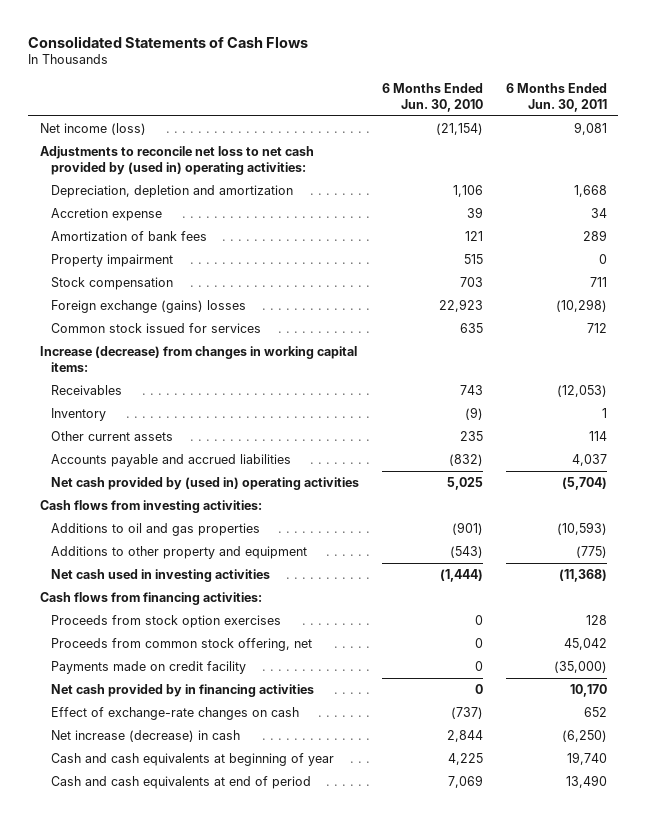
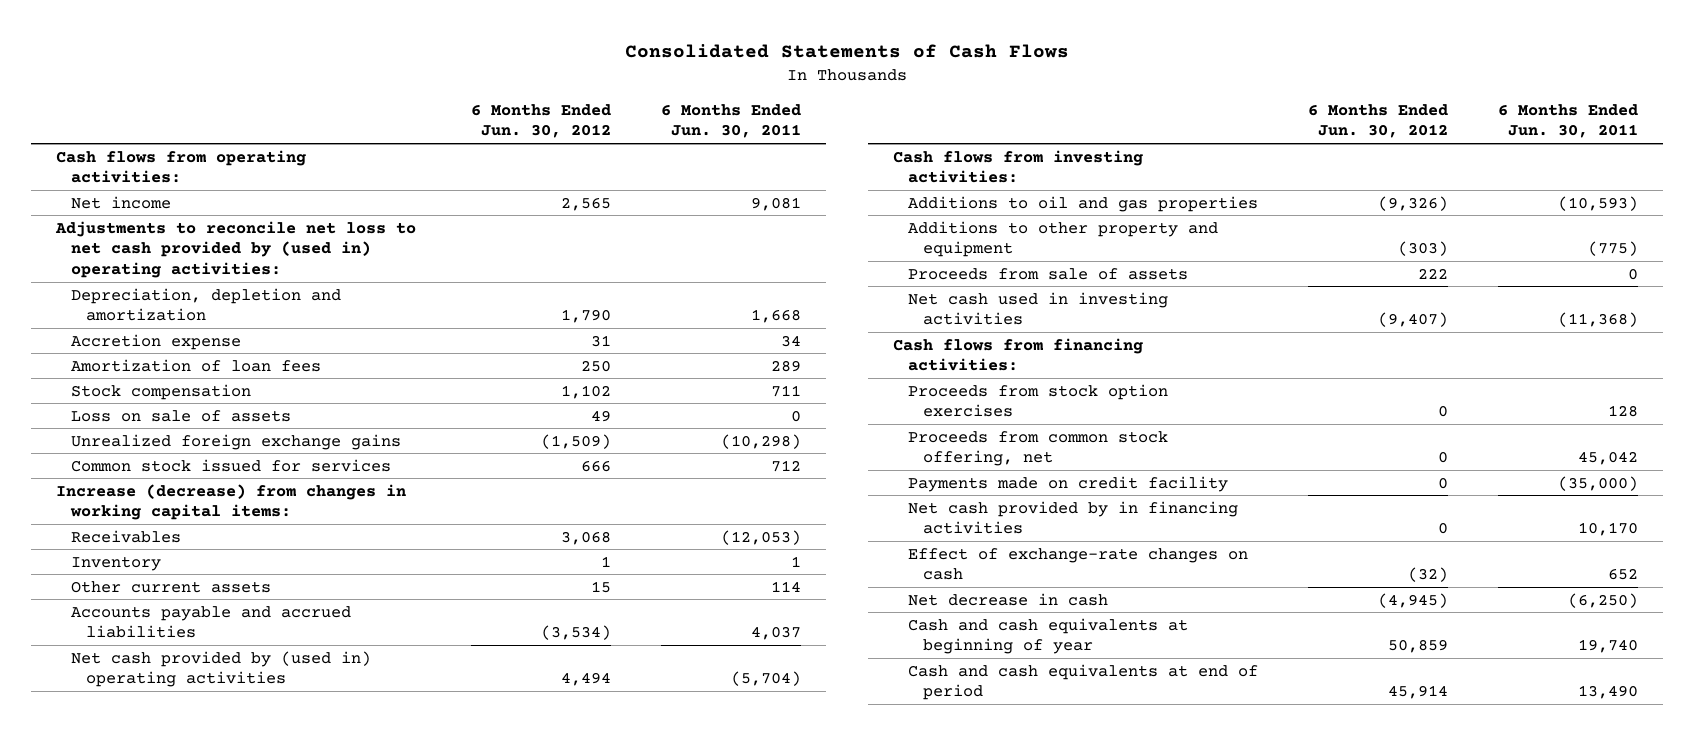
[381,82,483,113] 6 Months Ended Jun. 30, 2010 -> none
none -> [471,103,612,139] 6 Months Ended Jun. 30, 2012
none -> [56,149,307,184] Cash flows from operating activities:
[39,122,146,135] Net income (loss) -> [71,195,172,209] Net income
[50,253,173,267] Property impairment -> none
[50,230,207,241] Amortization of bank fees -> [71,358,322,372] Amortization of loan fees
none -> [71,409,292,422] Loss on sale of assets
[50,299,246,313] Foreign exchange (gains) losses -> [71,433,402,450] Unrealized foreign exchange gains
none -> [907,267,1188,280] Proceeds from sale of assets
[50,729,240,742] Net increase (decrease) in cash -> [907,592,1108,606] Net decrease in cash

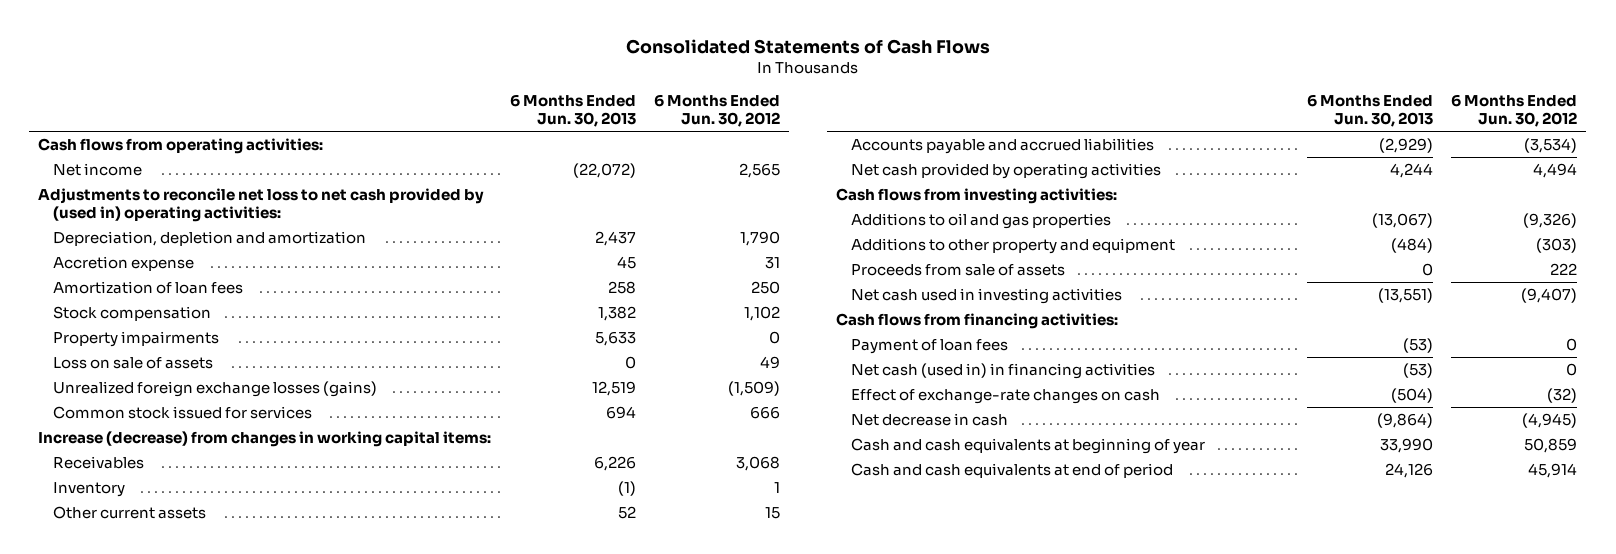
[660,103,801,139] 6 Months Ended Jun. 30, 2011 -> none
none -> [509,94,636,128] 6 Months Ended Jun. 30, 2013
none -> [53,330,220,347] Property impairments
[71,433,402,450] Unrealized foreign exchange gains -> [53,380,378,397] Unrealized foreign exchange losses (gains)
[71,650,372,688] Net cash provided by (used in) operating activities -> [850,162,1161,179] Net cash provided by operating activities
[907,383,1168,418] Proceeds from stock option exercises -> none
[907,430,1168,467] Proceeds from common stock offering, net -> none
[907,475,1228,492] Payments made on credit facility -> none
none -> [850,338,1008,354] Payment of loan fees
[907,500,1238,535] Net cash provided by in financing activities -> [850,362,1155,379] Net cash (used in) in financing activities

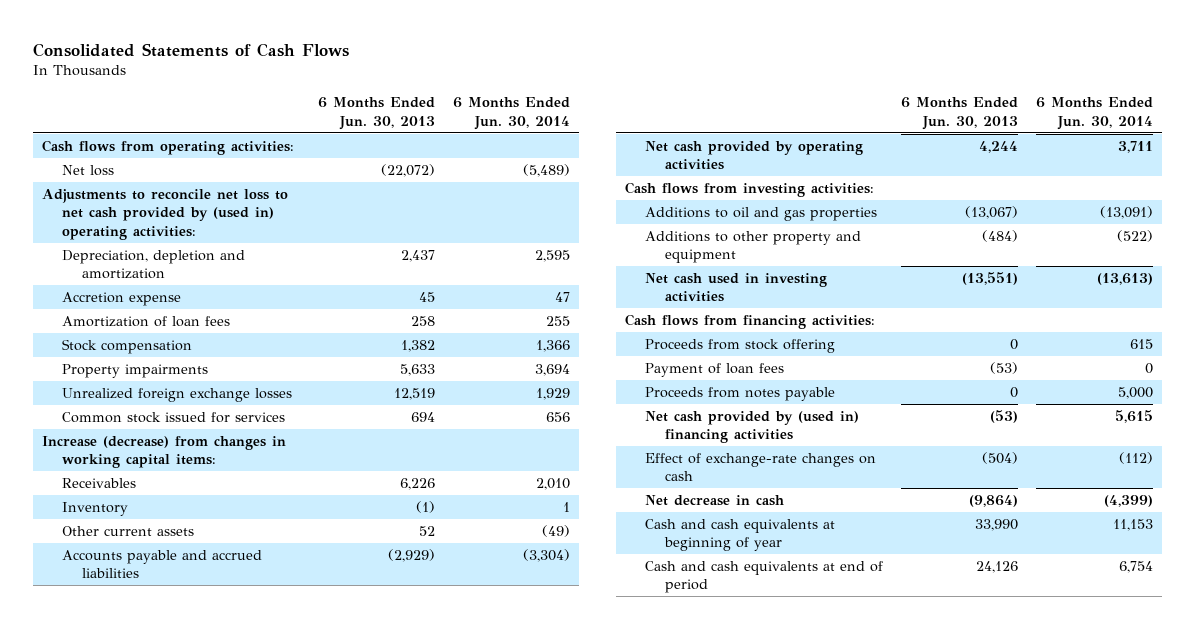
[653,94,780,128] 6 Months Ended Jun. 30, 2012 -> none
none -> [453,97,571,130] 6 Months Ended Jun. 30, 2014
[53,162,143,176] Net income -> [62,165,115,177] Net loss
[53,356,214,369] Loss on sale of assets -> none
[53,380,378,397] Unrealized foreign exchange losses (gains) -> [62,388,293,403] Unrealized foreign exchange losses
[850,263,1065,276] Proceeds from sale of assets -> none
none -> [644,339,835,354] Proceeds from stock offering
none -> [644,387,835,402] Proceeds from notes payable
[850,362,1155,379] Net cash (used in) in financing activities -> [644,411,859,444] Net cash provided by (used in) financing activities

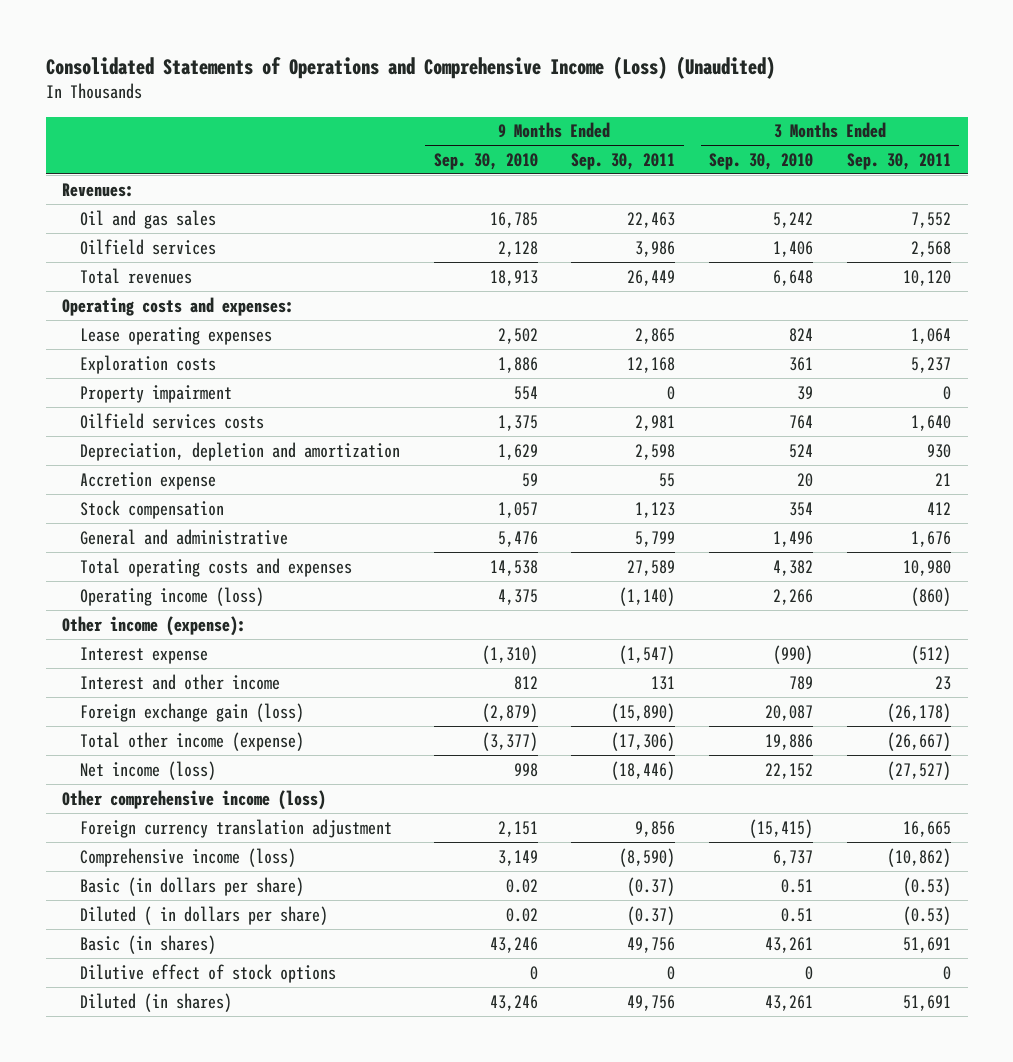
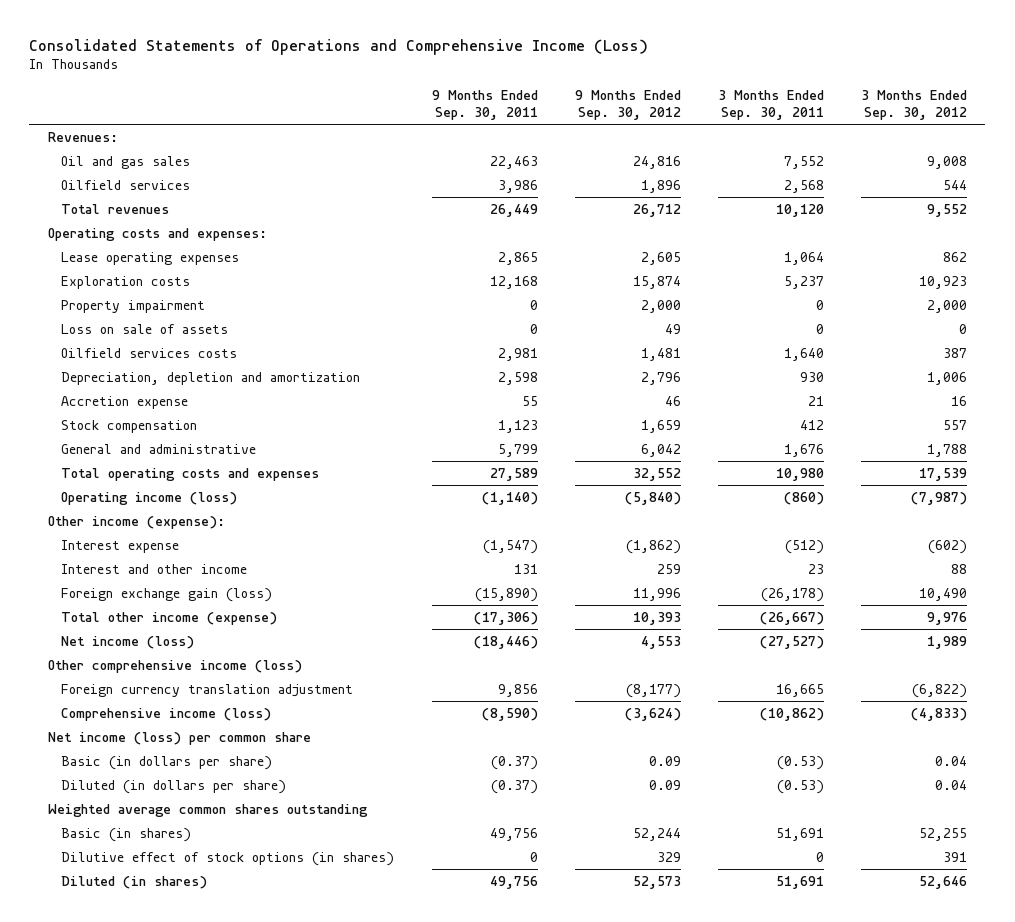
[45,55,775,79] Consolidated Statements of Operations and Comprehensive Income (Loss) (Unaudited) -> [29,38,649,55] Consolidated Statements of Operations and Comprehensive Income (Loss)
[433,152,538,170] Sep. 30, 2010 -> none
[709,152,814,170] Sep. 30, 2010 -> none
none -> [574,89,681,121] 9 Months Ended Sep. 30, 2012
none -> [860,89,967,121] 3 Months Ended Sep. 30, 2012
none -> [61,323,229,334] Loss on sale of assets
none -> [47,731,311,745] Net income (loss) per common share
[79,905,328,925] Diluted ( in dollars per share) -> [61,779,287,794] Diluted (in dollars per share)
none -> [47,803,368,817] Weighted average common shares outstanding
[79,963,336,983] Dilutive effect of stock options -> [61,851,395,866] Dilutive effect of stock options (in shares)

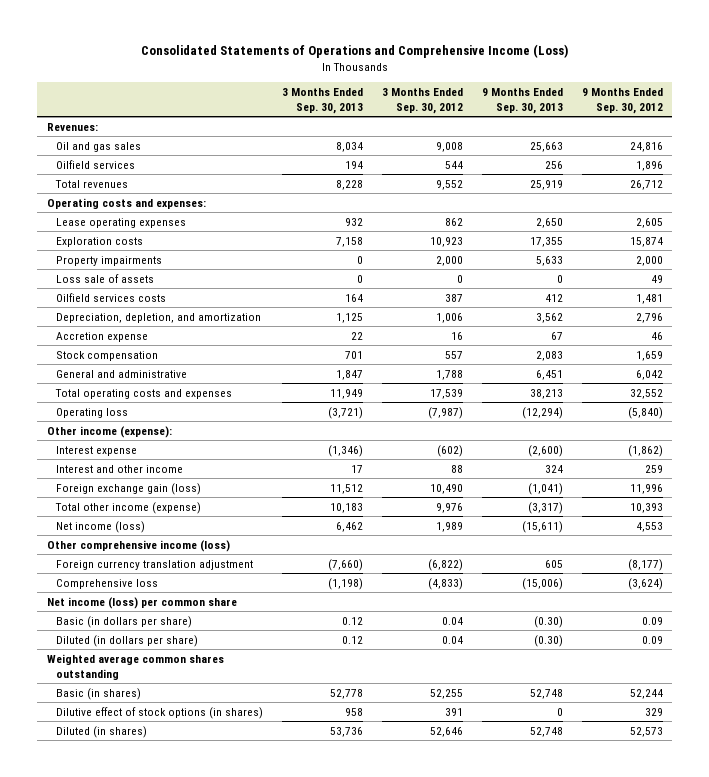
[431,89,538,121] 9 Months Ended Sep. 30, 2011 -> none
[717,89,824,121] 3 Months Ended Sep. 30, 2011 -> none
none -> [281,87,363,114] 3 Months Ended Sep. 30, 2013
none -> [481,87,563,114] 9 Months Ended Sep. 30, 2013
[61,299,206,313] Property impairment -> [56,255,163,266] Property impairments
[61,323,229,334] Loss on sale of assets -> [56,273,155,283] Loss sale of assets
[61,371,361,385] Depreciation, depletion and amortization -> [56,312,262,323] Depreciation, depletion, and amortization
[61,491,238,505] Operating income (loss) -> [56,407,129,418] Operating loss
[61,707,272,721] Comprehensive income (loss) -> [56,578,159,589] Comprehensive loss

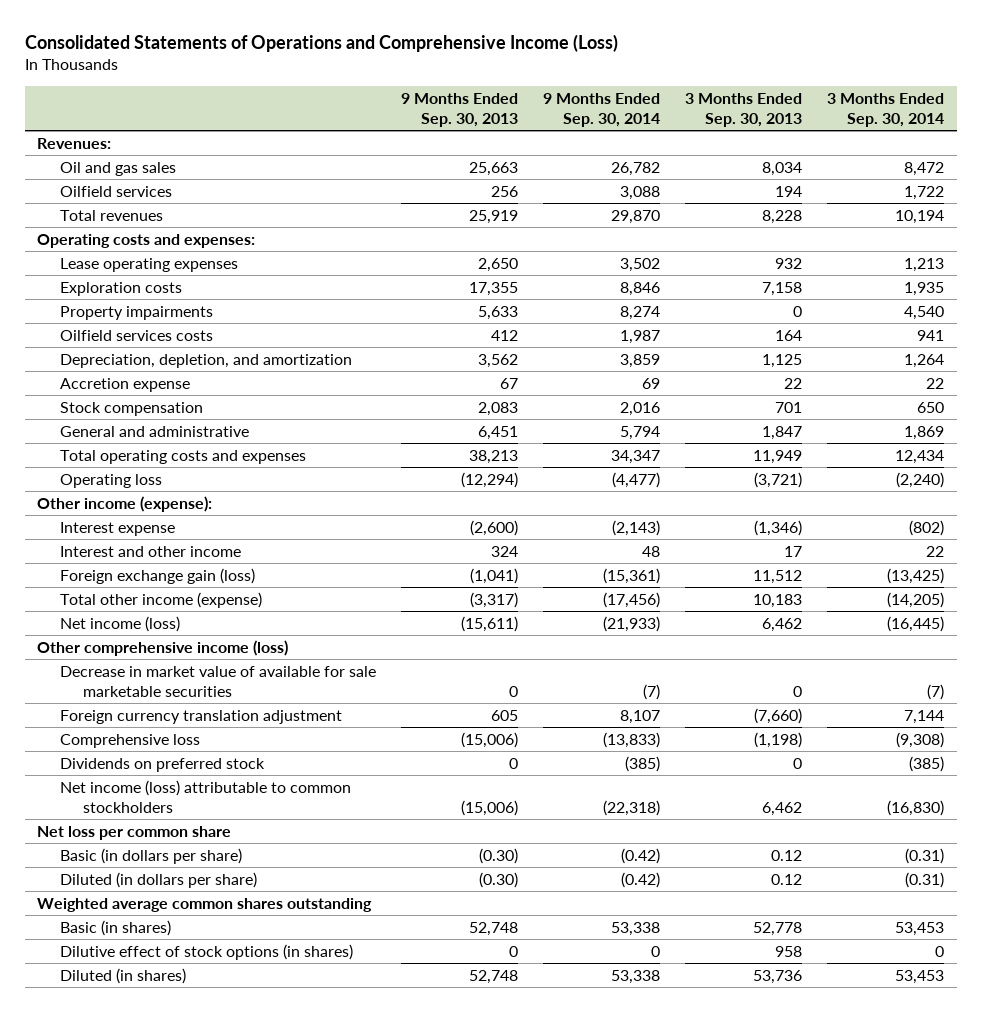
[381,87,463,114] 3 Months Ended Sep. 30, 2012 -> none
[581,87,663,114] 9 Months Ended Sep. 30, 2012 -> none
none -> [543,92,661,127] 9 Months Ended Sep. 30, 2014
none -> [827,92,945,127] 3 Months Ended Sep. 30, 2014
[56,273,155,283] Loss sale of assets -> none
none -> [59,665,376,697] Decrease in market value of available for sale marketable securities
none -> [59,757,265,772] Dividends on preferred stock
none -> [59,779,351,813] Net income (loss) attributable to common stockholders
[46,596,237,609] Net income (loss) per common share -> [37,825,232,840] Net loss per common share

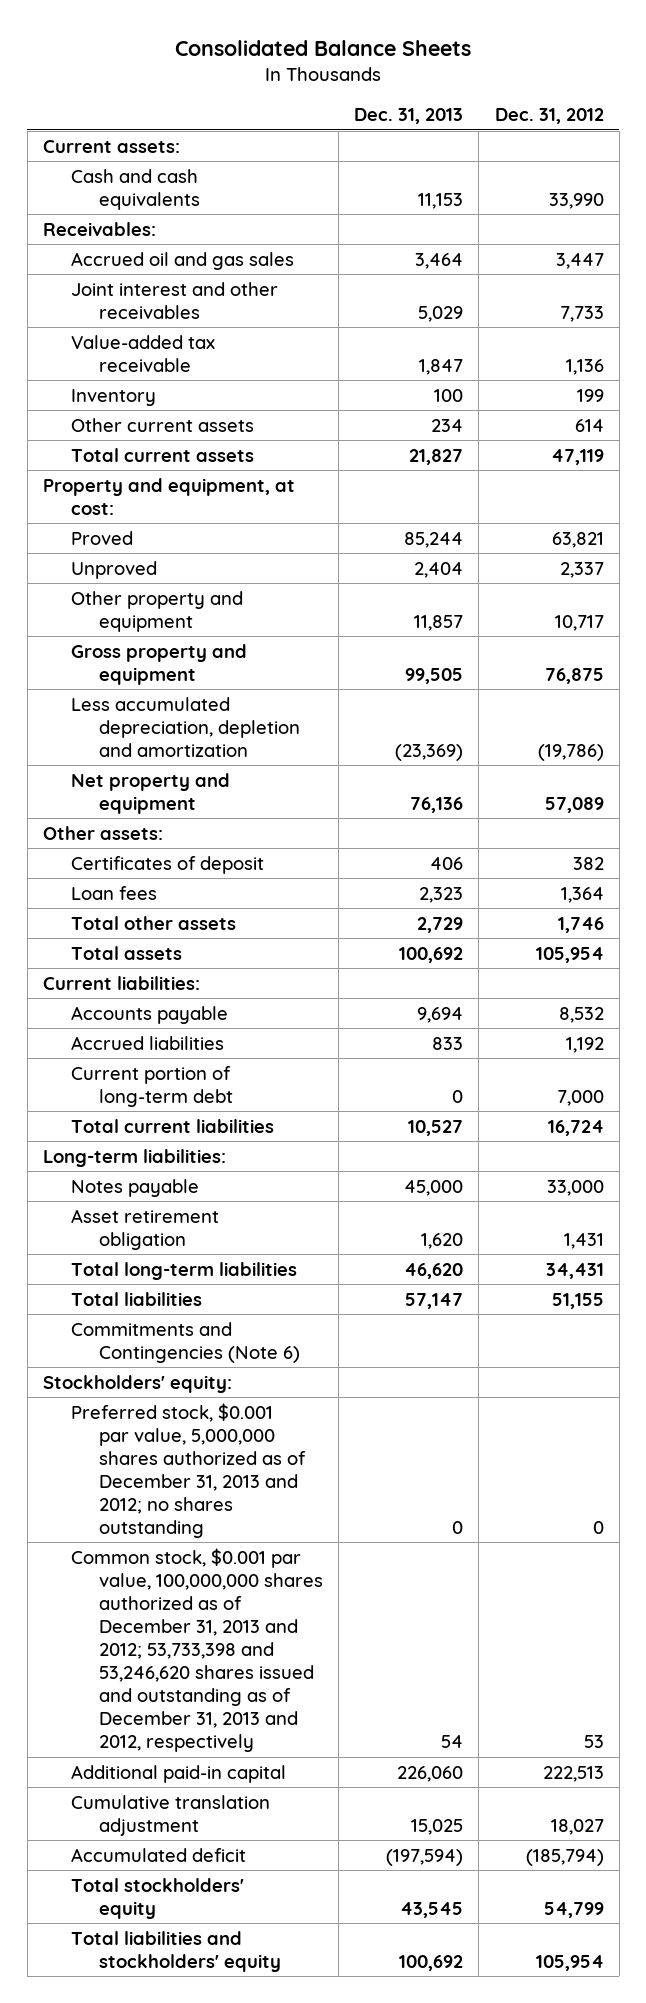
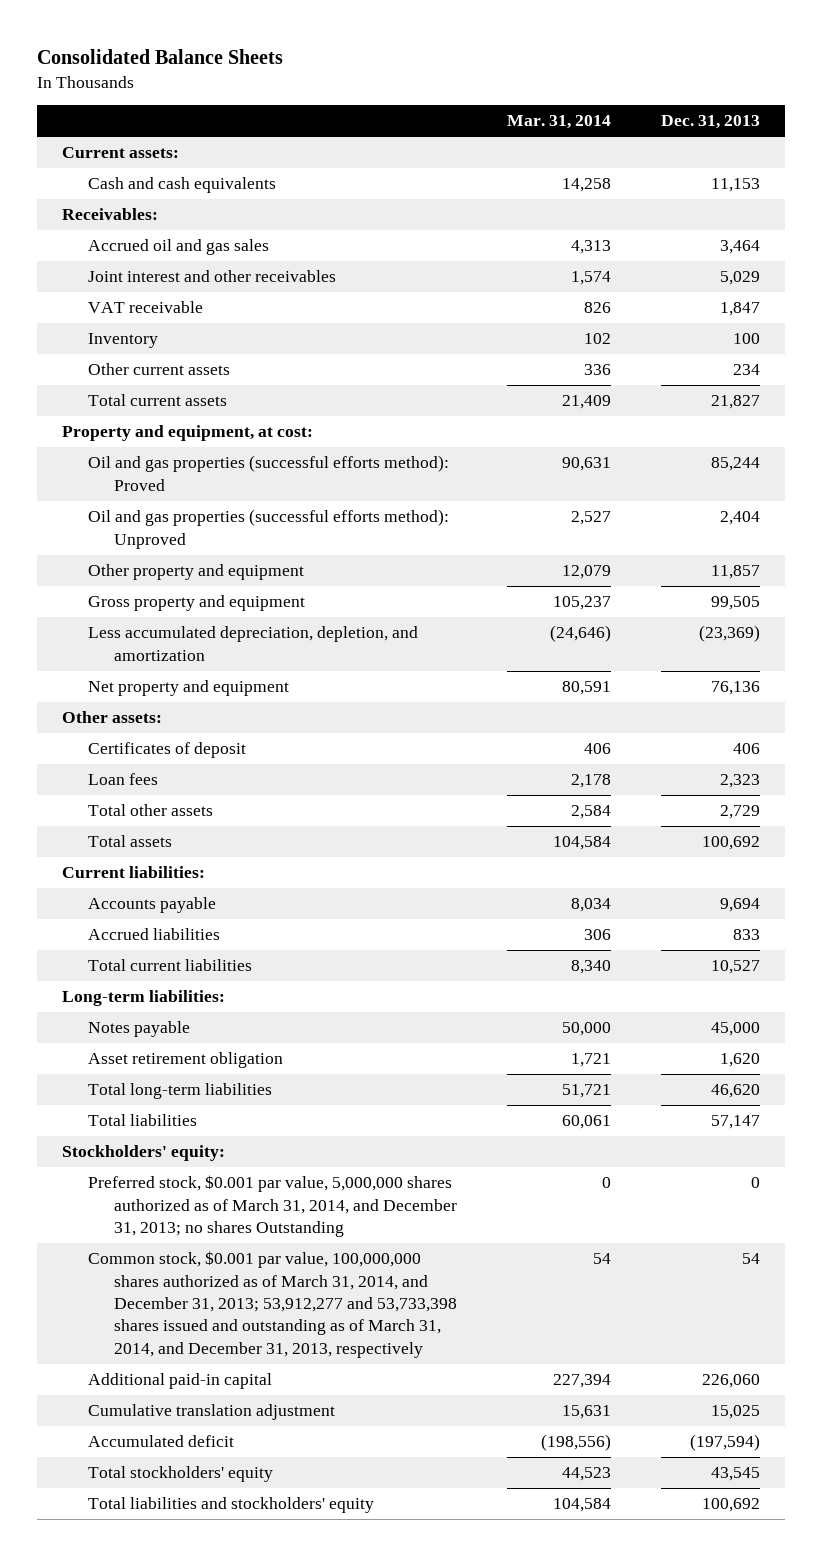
[494,108,604,125] Dec. 31, 2012 -> none
none -> [507,115,612,130] Mar. 31, 2014
[70,334,215,372] Value-added tax receivable -> [88,301,204,314] VAT receivable
[70,530,133,545] Proved -> [88,455,450,491] Oil and gas properties (successful efforts method): Proved
[70,560,157,579] Unproved -> [88,509,450,549] Oil and gas properties (successful efforts method): Unproved
[70,696,300,757] Less accumulated depreciation, depletion and amortization -> [88,626,419,661] Less accumulated depreciation, depletion, and amortization
[70,1065,233,1107] Current portion of long-term debt -> none
[70,1321,300,1363] Commitments and Contingencies (Note 6) -> none
[70,1402,306,1538] Preferred stock, $0.001 par value, 5,000,000 shares authorized as of December 31, 2013 and 2012; no shares outstanding -> [88,1175,458,1237] Preferred stock, $0.001 par value, 5,000,000 shares authorized as of March 31, 2014, and December 31, 2013; no shares Outstanding
[70,1547,323,1753] Common stock, $0.001 par value, 100,000,000 shares authorized as of December 31, 2013 and 2012; 53,733,398 and 53,246,620 shares issued and outstanding as of December 31, 2013 and 2012, respectively -> [88,1251,458,1358] Common stock, $0.001 par value, 100,000,000 shares authorized as of March 31, 2014, and December 31, 2013; 53,912,277 and 53,733,398 shares issued and outstanding as of March 31, 2014, and December 31, 2013, respectively

